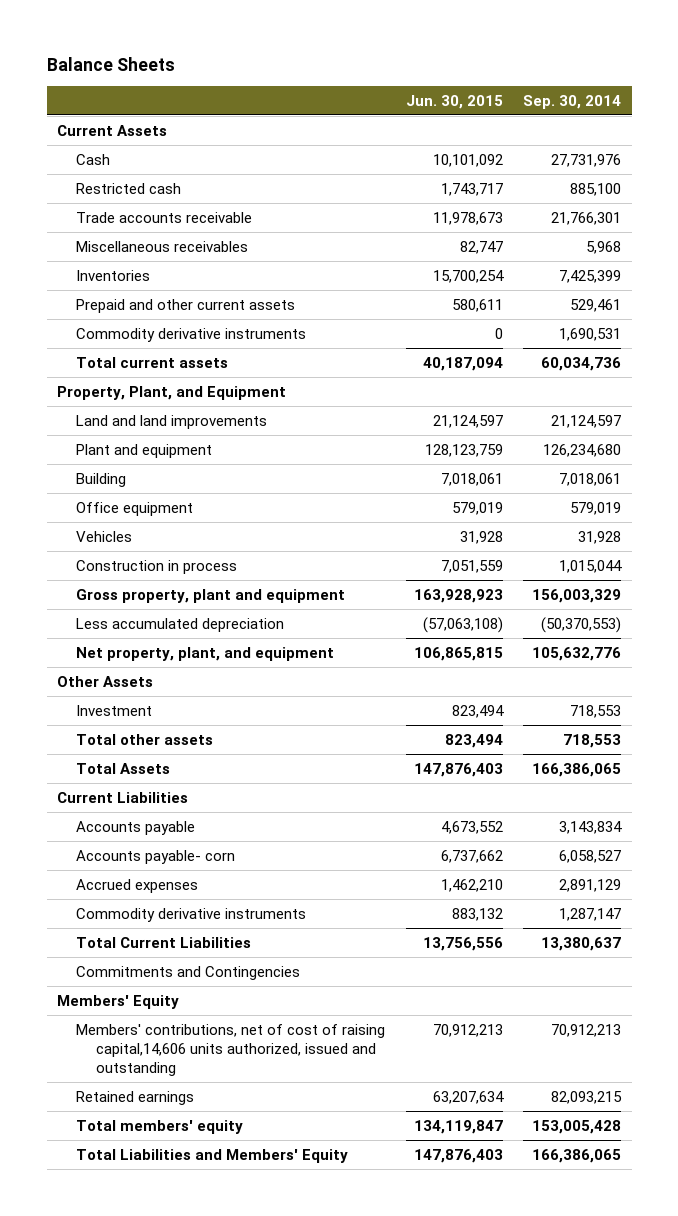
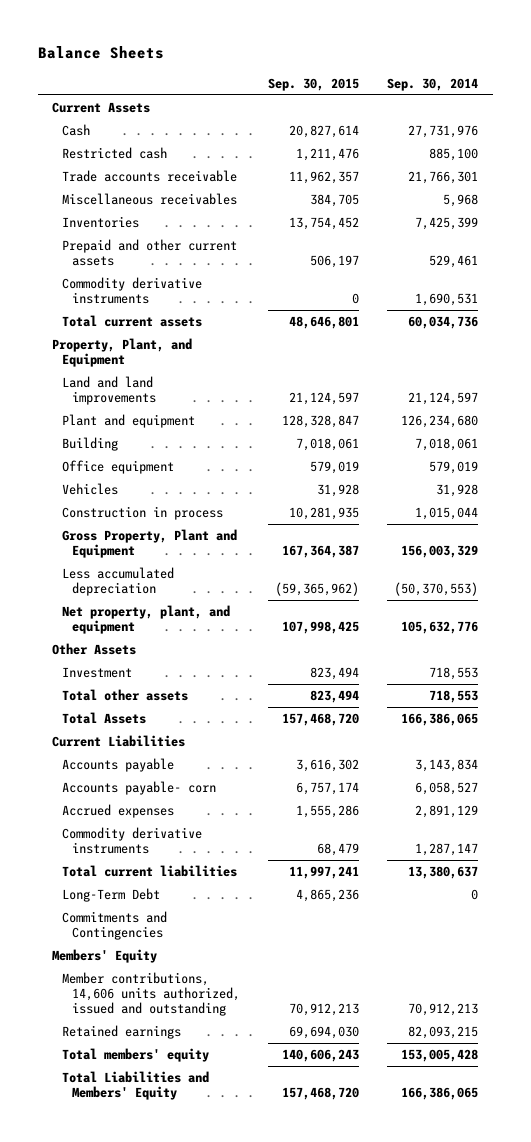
[405,94,503,109] Jun. 30, 2015 -> none
none -> [268,77,360,91] Sep. 30, 2015
[76,588,346,603] Gross property, plant and equipment -> [62,529,238,559] Gross Property, Plant and Equipment
[76,936,252,948] Total Current Liabilities -> [62,865,238,878] Total current liabilities
none -> [62,888,161,903] Long-Term Debt
[76,1023,386,1077] Members' contributions, net of cost of raising capital,14,606 units authorized, issued and outstanding -> [62,972,241,1017] Member contributions, 14,606 units authorized, issued and outstanding

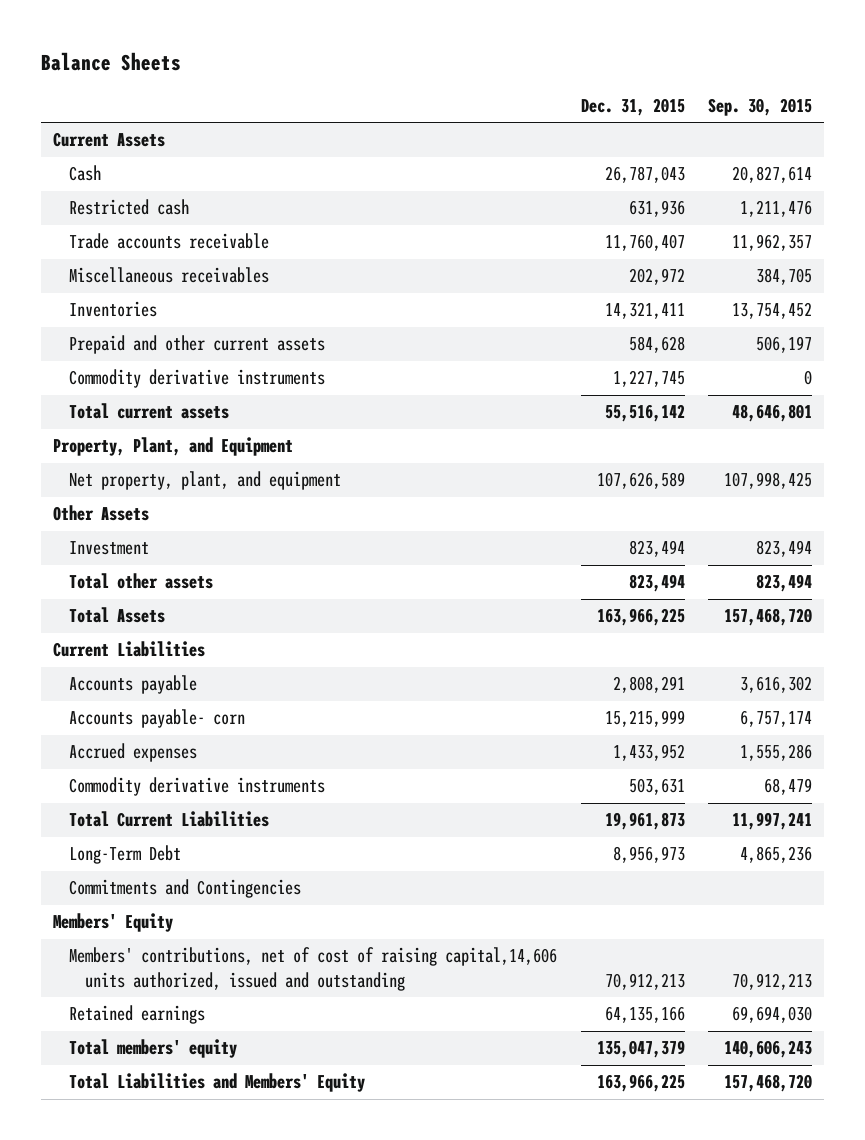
[387,77,479,91] Sep. 30, 2014 -> none
none -> [580,98,685,117] Dec. 31, 2015
[62,376,157,406] Land and land improvements -> none
[62,414,196,429] Plant and equipment -> none
[62,437,119,452] Building -> none
[62,460,175,475] Office equipment -> none
[62,483,119,496] Vehicles -> none
[62,506,224,521] Construction in process -> none
[62,529,238,559] Gross Property, Plant and Equipment -> none
[62,567,175,597] Less accumulated depreciation -> none
[62,865,238,878] Total current liabilities -> [69,811,270,828] Total Current Liabilities
[62,972,241,1017] Member contributions, 14,606 units authorized, issued and outstanding -> [69,947,558,991] Members' contributions, net of cost of raising capital,14,606 units authorized, issued and outstanding

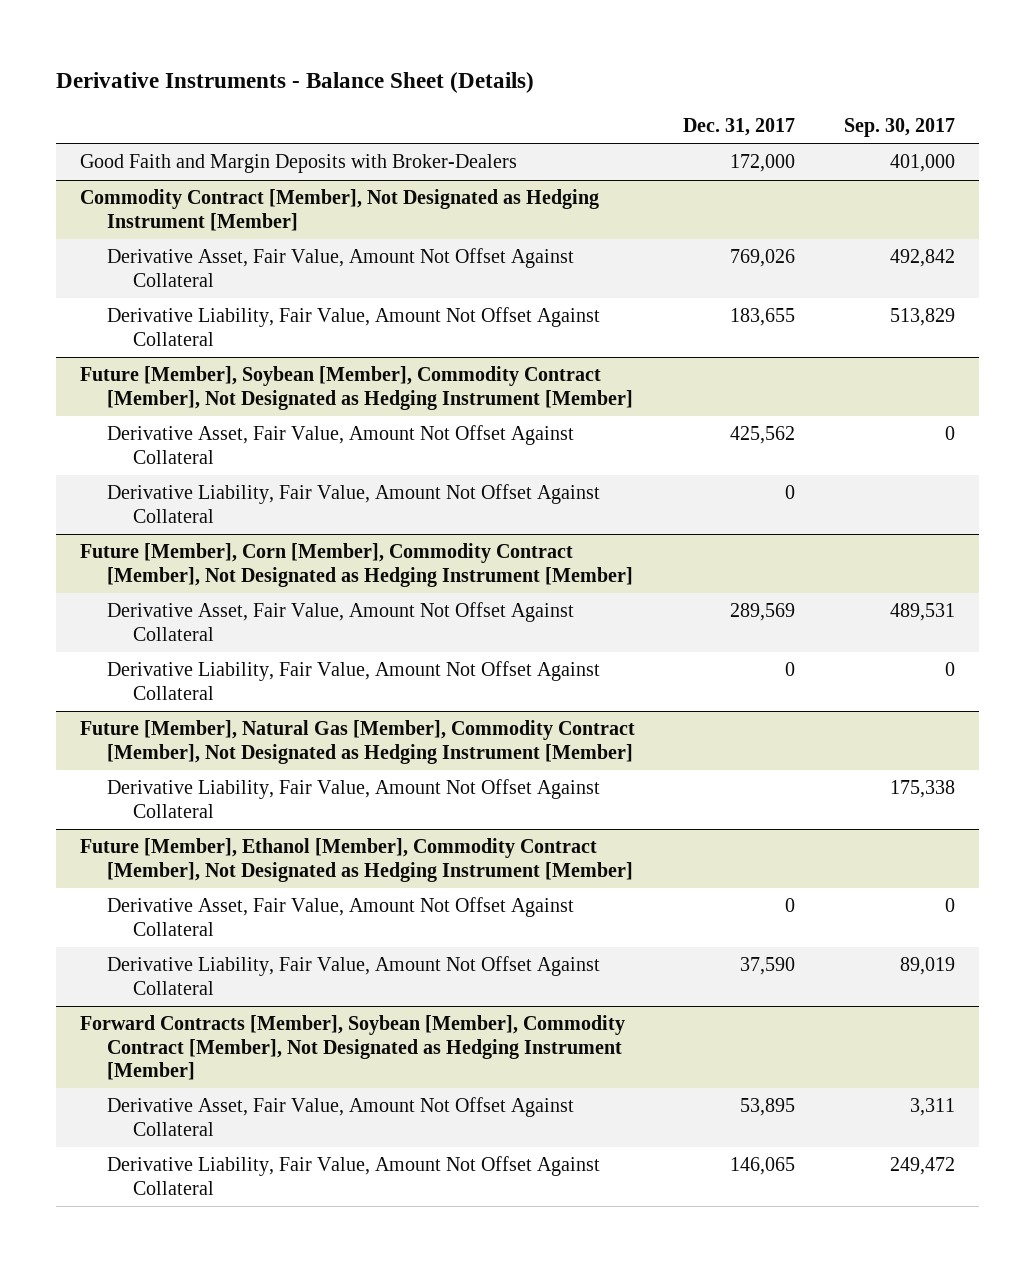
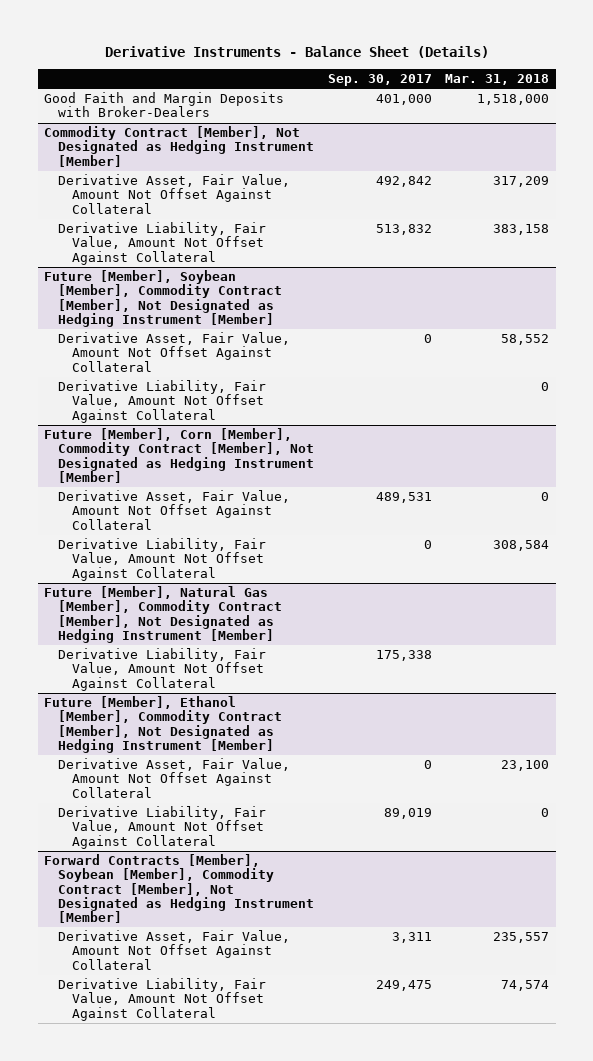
[683,117,796,136] Dec. 31, 2017 -> none
none -> [444,74,549,86] Mar. 31, 2018
[889,308,955,327] 513,829 -> [375,224,432,236] 513,832
[889,1157,955,1176] 249,472 -> [375,980,432,992] 249,475

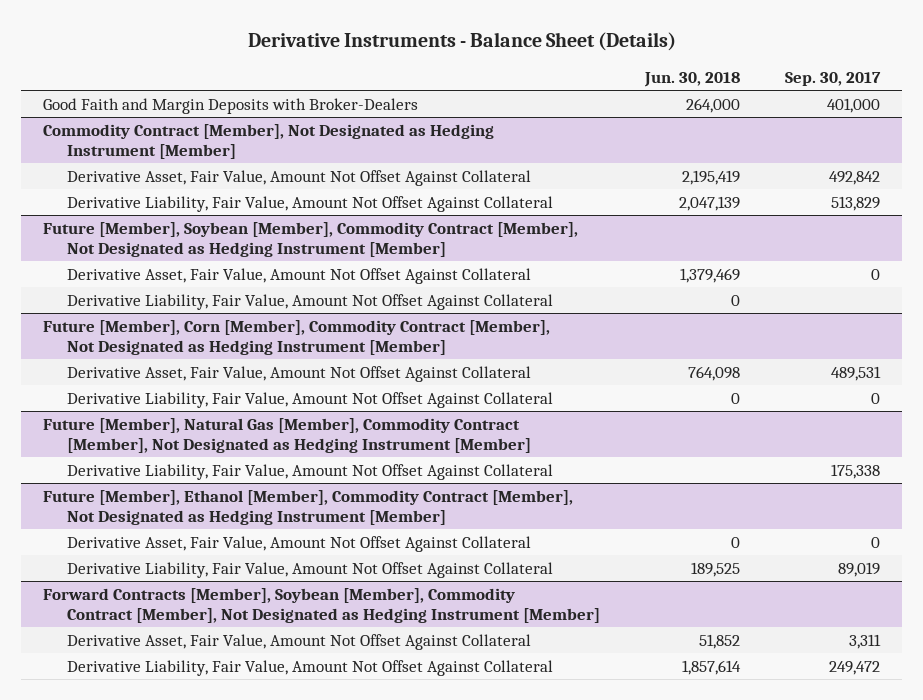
[444,74,549,86] Mar. 31, 2018 -> none
none -> [643,72,740,88] Jun. 30, 2018
[375,224,432,236] 513,832 -> [830,195,880,211] 513,829
[375,980,432,992] 249,475 -> [828,660,880,675] 249,472

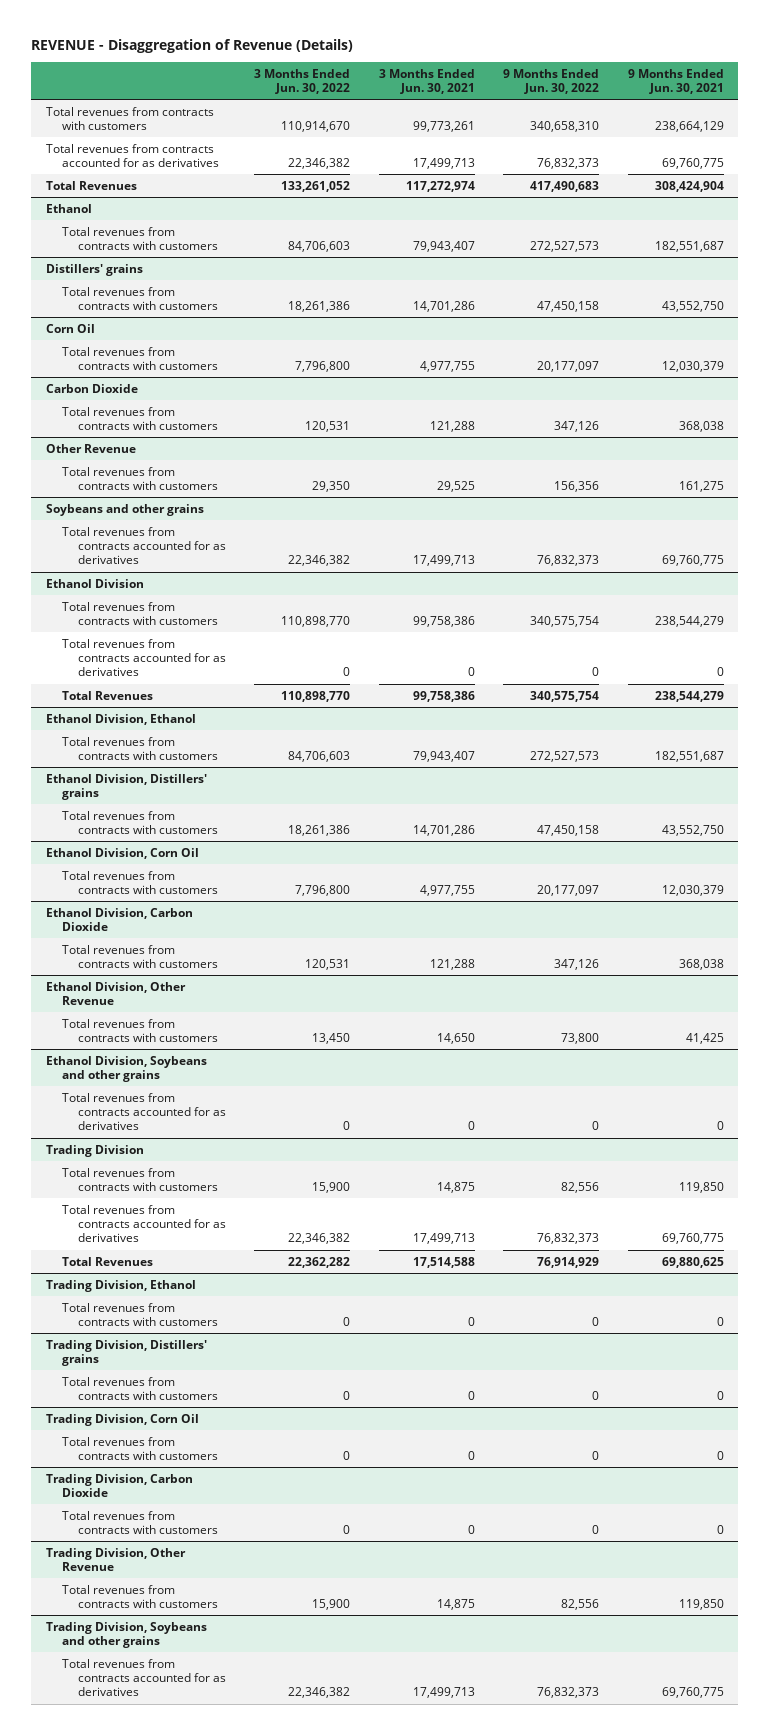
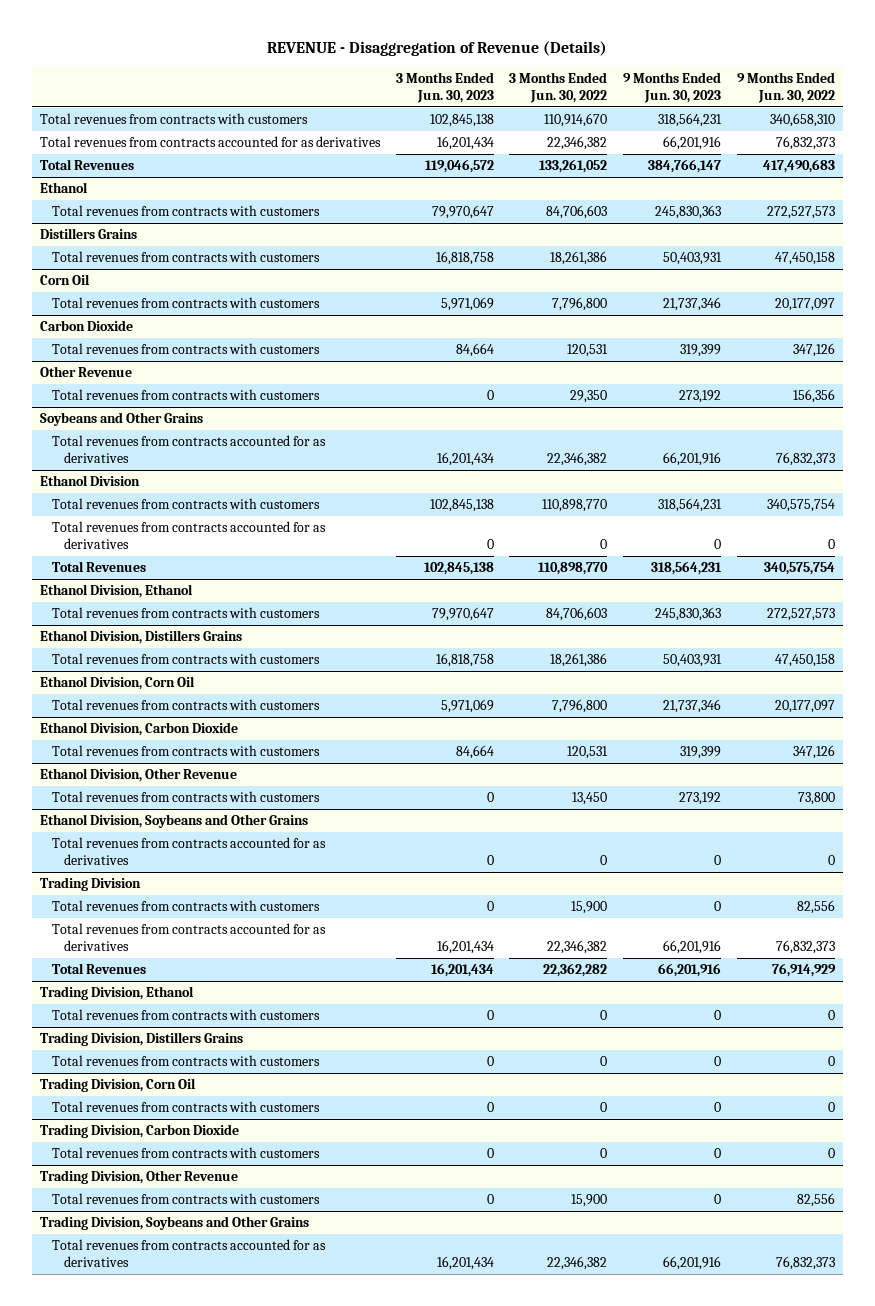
[378,68,475,94] 3 Months Ended Jun. 30, 2021 -> none
[627,68,724,94] 9 Months Ended Jun. 30, 2021 -> none
none -> [395,71,494,103] 3 Months Ended Jun. 30, 2023
none -> [623,71,722,103] 9 Months Ended Jun. 30, 2023
[45,263,143,276] Distillers' grains -> [39,228,137,240] Distillers Grains
[45,503,204,516] Soybeans and other grains -> [39,412,203,427] Soybeans and Other Grains
[45,773,207,801] Ethanol Division, Distillers' grains -> [39,630,242,645] Ethanol Division, Distillers Grains
[45,1055,207,1083] Ethanol Division, Soybeans and other grains -> [39,814,308,829] Ethanol Division, Soybeans and Other Grains
[45,1339,207,1367] Trading Division, Distillers' grains -> [39,1032,243,1047] Trading Division, Distillers Grains
[45,1621,207,1649] Trading Division, Soybeans and other grains -> [39,1216,309,1231] Trading Division, Soybeans and Other Grains

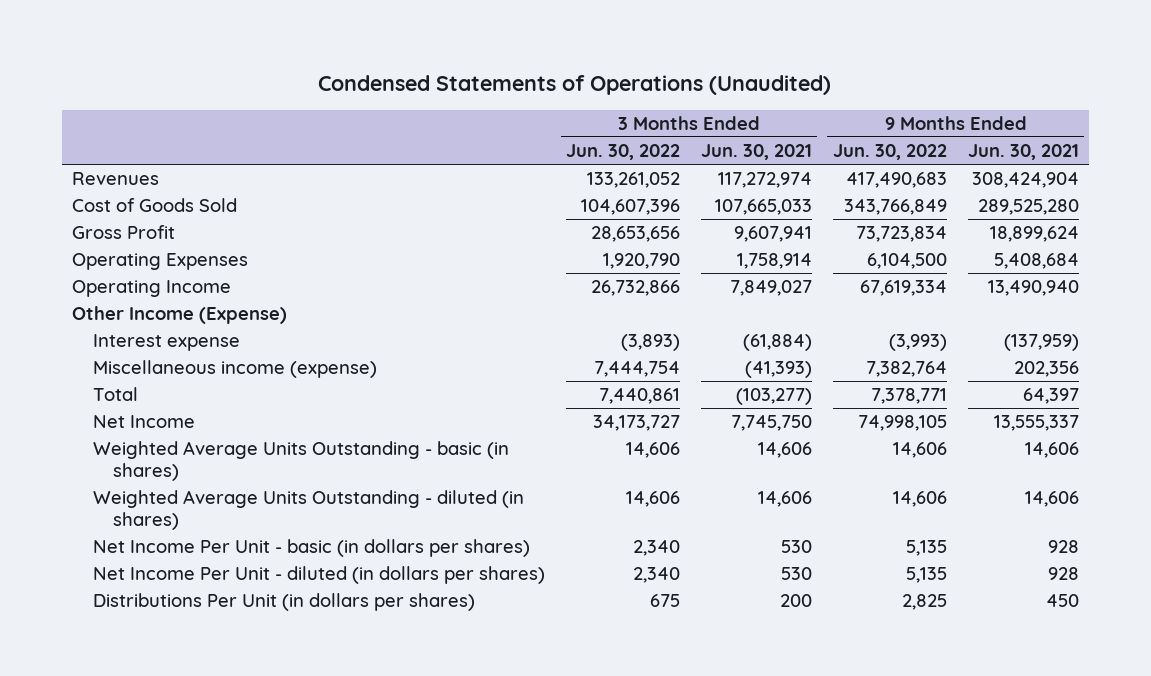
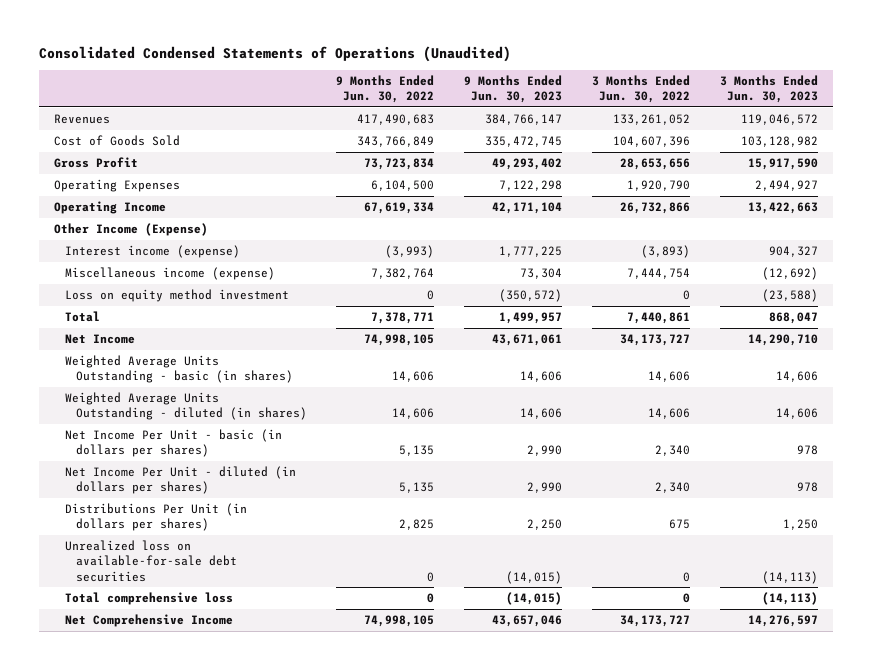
[318,74,832,95] Condensed Statements of Operations (Unaudited) -> [38,45,511,62] Consolidated Condensed Statements of Operations (Unaudited)
[700,144,812,161] Jun. 30, 2021 -> none
[967,144,1079,161] Jun. 30, 2021 -> none
none -> [464,74,563,104] 9 Months Ended Jun. 30, 2023
none -> [719,74,818,104] 3 Months Ended Jun. 30, 2023
[92,334,240,352] Interest expense -> [64,245,240,259] Interest income (expense)
none -> [64,289,289,303] Loss on equity method investment
none -> [64,540,237,582] Unrealized loss on available-for-sale debt securities
none -> [64,592,233,606] Total comprehensive loss
none -> [64,614,233,628] Net Comprehensive Income

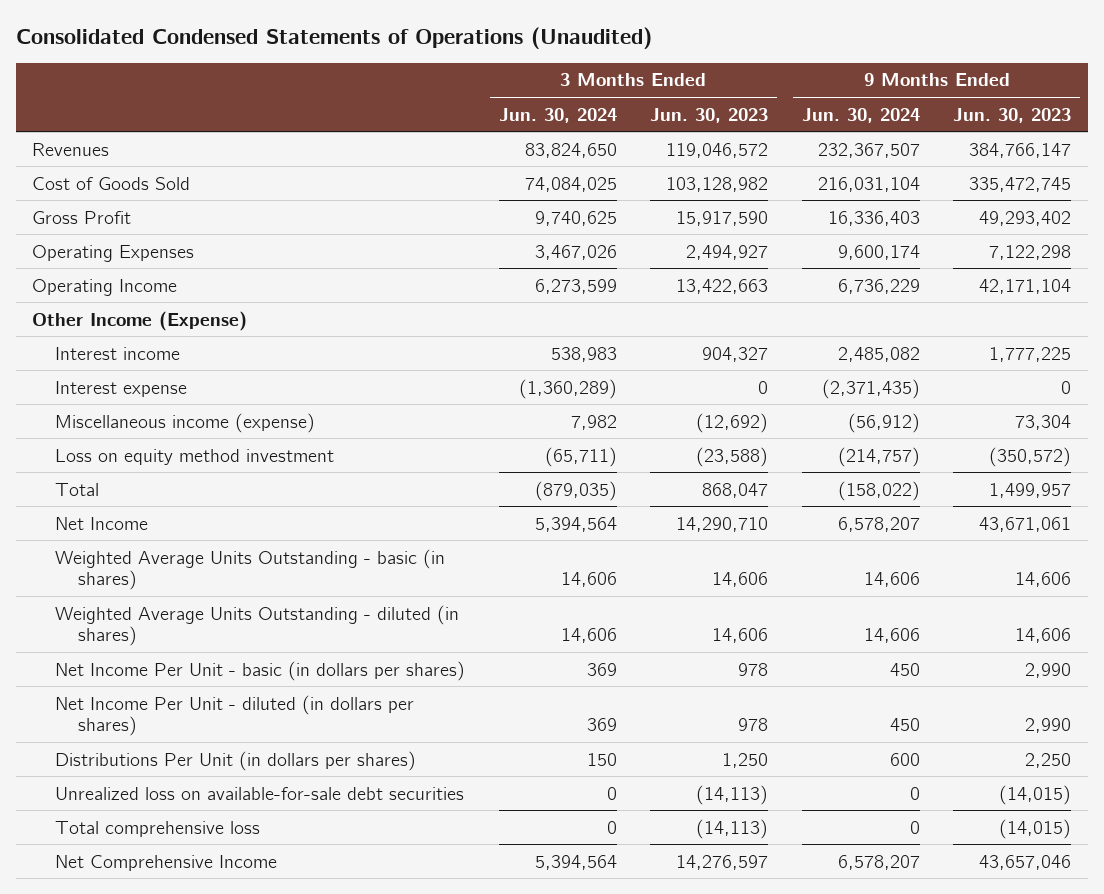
[336,74,435,104] 9 Months Ended Jun. 30, 2022 -> none
[591,74,690,104] 3 Months Ended Jun. 30, 2022 -> none
none -> [498,107,617,123] Jun. 30, 2024
none -> [801,107,920,123] Jun. 30, 2024
[64,245,240,259] Interest income (expense) -> [55,346,181,360] Interest income
none -> [55,380,188,397] Interest expense

